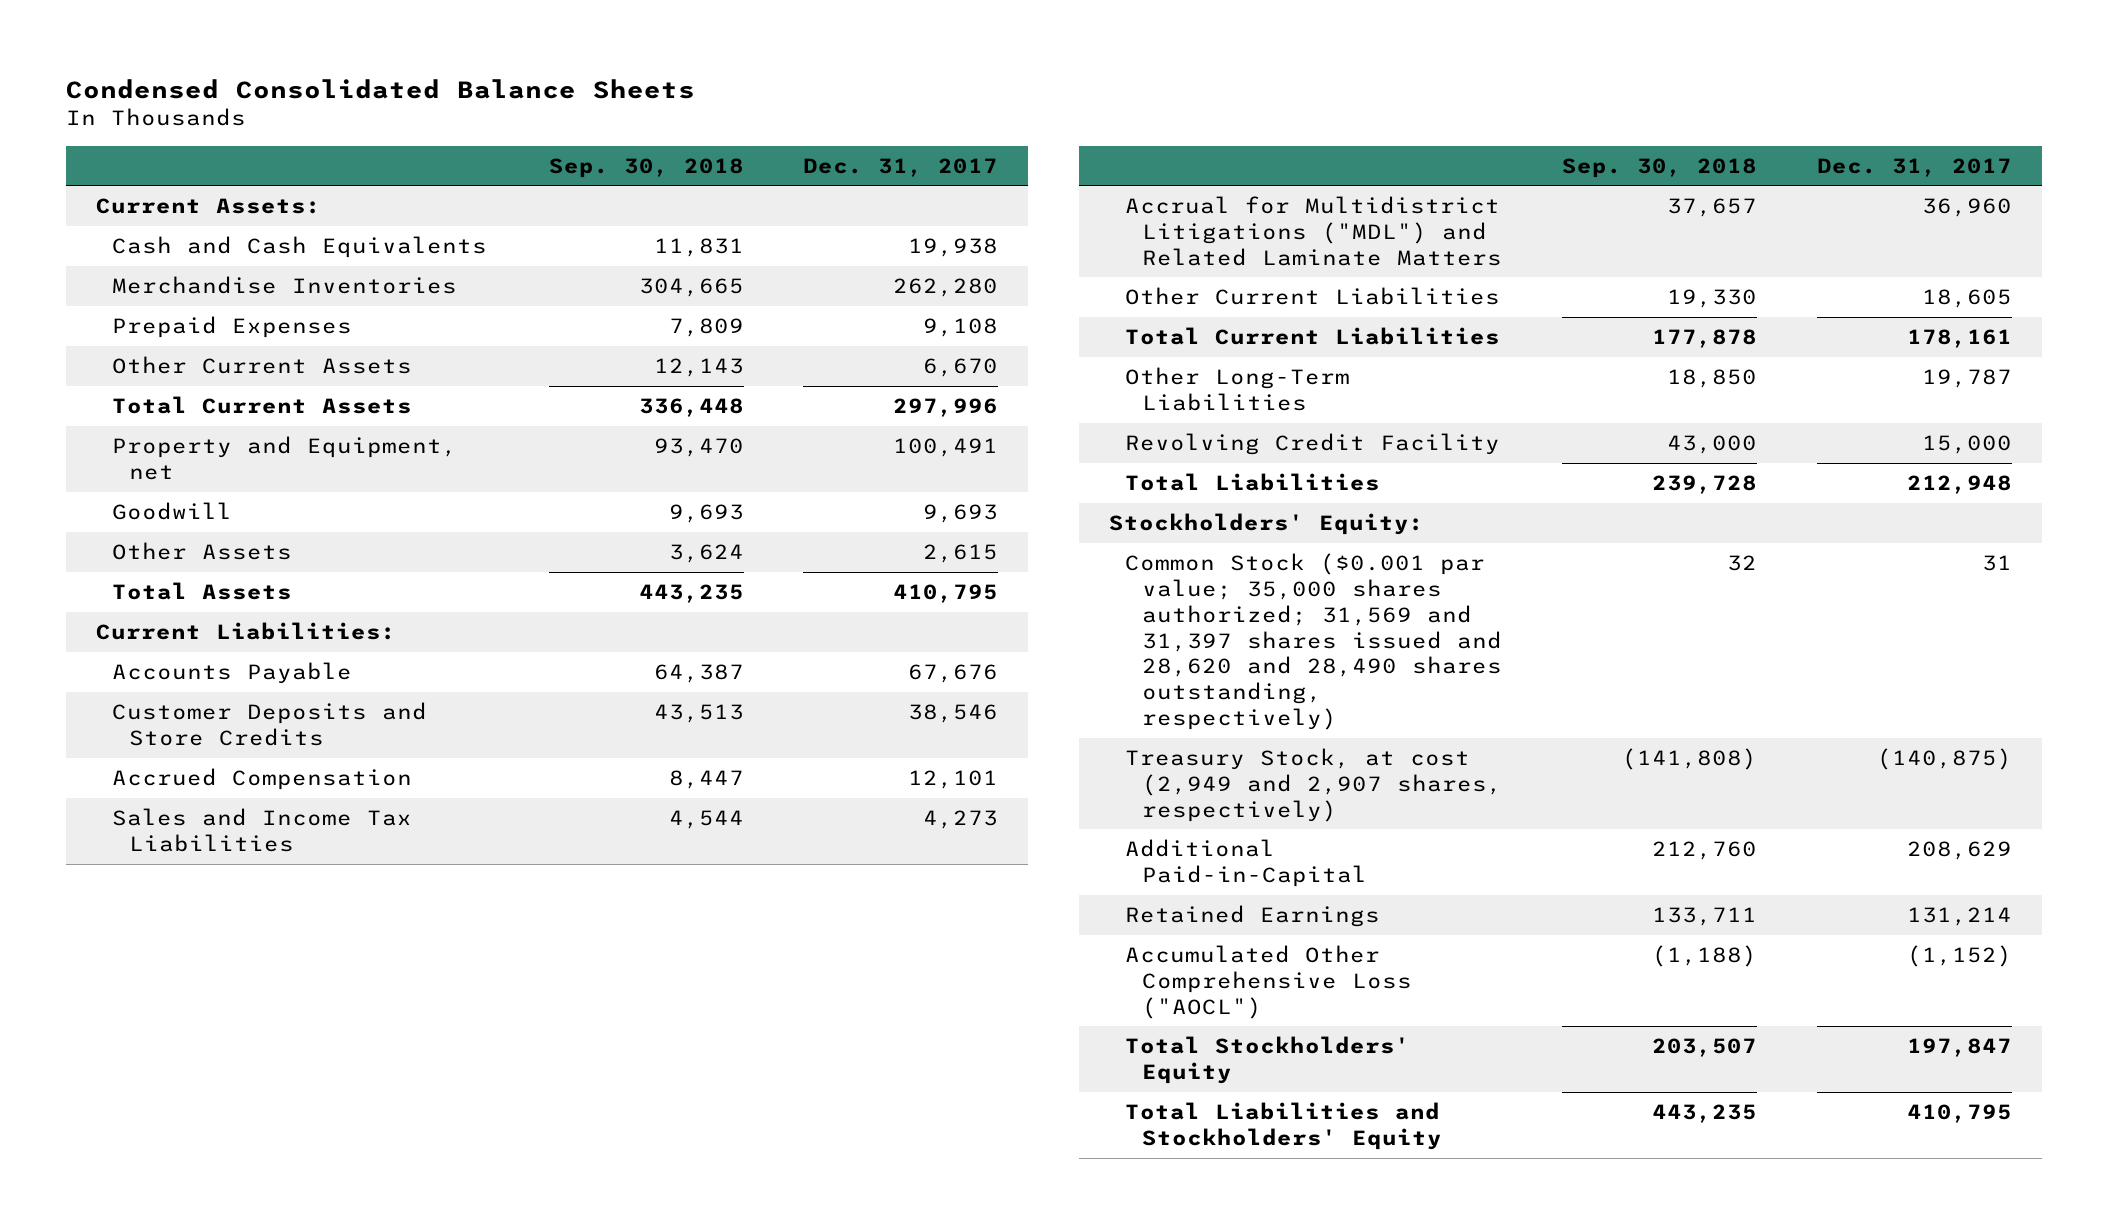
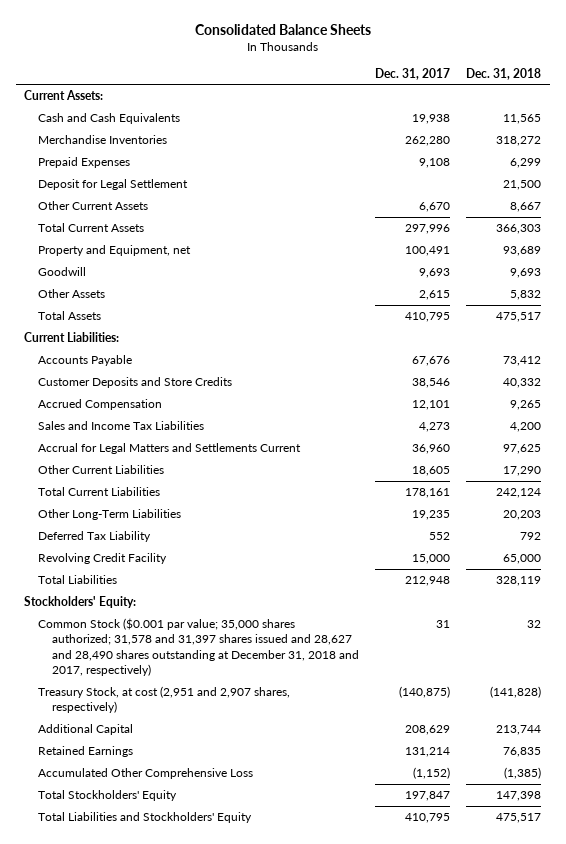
[66,78,696,99] Condensed Consolidated Balance Sheets -> [194,23,371,35] Consolidated Balance Sheets
[548,157,744,178] Sep. 30, 2018 -> none
none -> [466,67,542,80] Dec. 31, 2018
none -> [38,179,189,191] Deposit for Legal Settlement
[1125,196,1502,266] Accrual for Multidistrict Litigations ("MDL") and Related Laminate Matters -> [38,443,302,455] Accrual for Legal Matters and Settlements Current
[1921,369,2012,389] 19,787 -> [412,510,451,521] 19,235
none -> [38,531,152,543] Deferred Tax Liability
[1125,553,1502,731] Common Stock ($0.001 par value; 35,000 shares authorized; 31,569 and 31,397 shares issued and 28,620 and 28,490 shares outstanding, respectively) -> [38,618,359,676] Common Stock ($0.001 par value; 35,000 shares authorized; 31,578 and 31,397 shares issued and 28,627 and 28,490 shares outstanding at December 31, 2018 and 2017, respectively)
[1125,748,1502,822] Treasury Stock, at cost (2,949 and 2,907 shares, respectively) -> [38,686,291,714] Treasury Stock, at cost (2,951 and 2,907 shares, respectively)
[1125,839,1367,887] Additional Paid-in-Capital -> [38,724,134,736] Additional Capital
[1125,945,1412,1019] Accumulated Other Comprehensive Loss ("AOCL") -> [38,768,254,780] Accumulated Other Comprehensive Loss

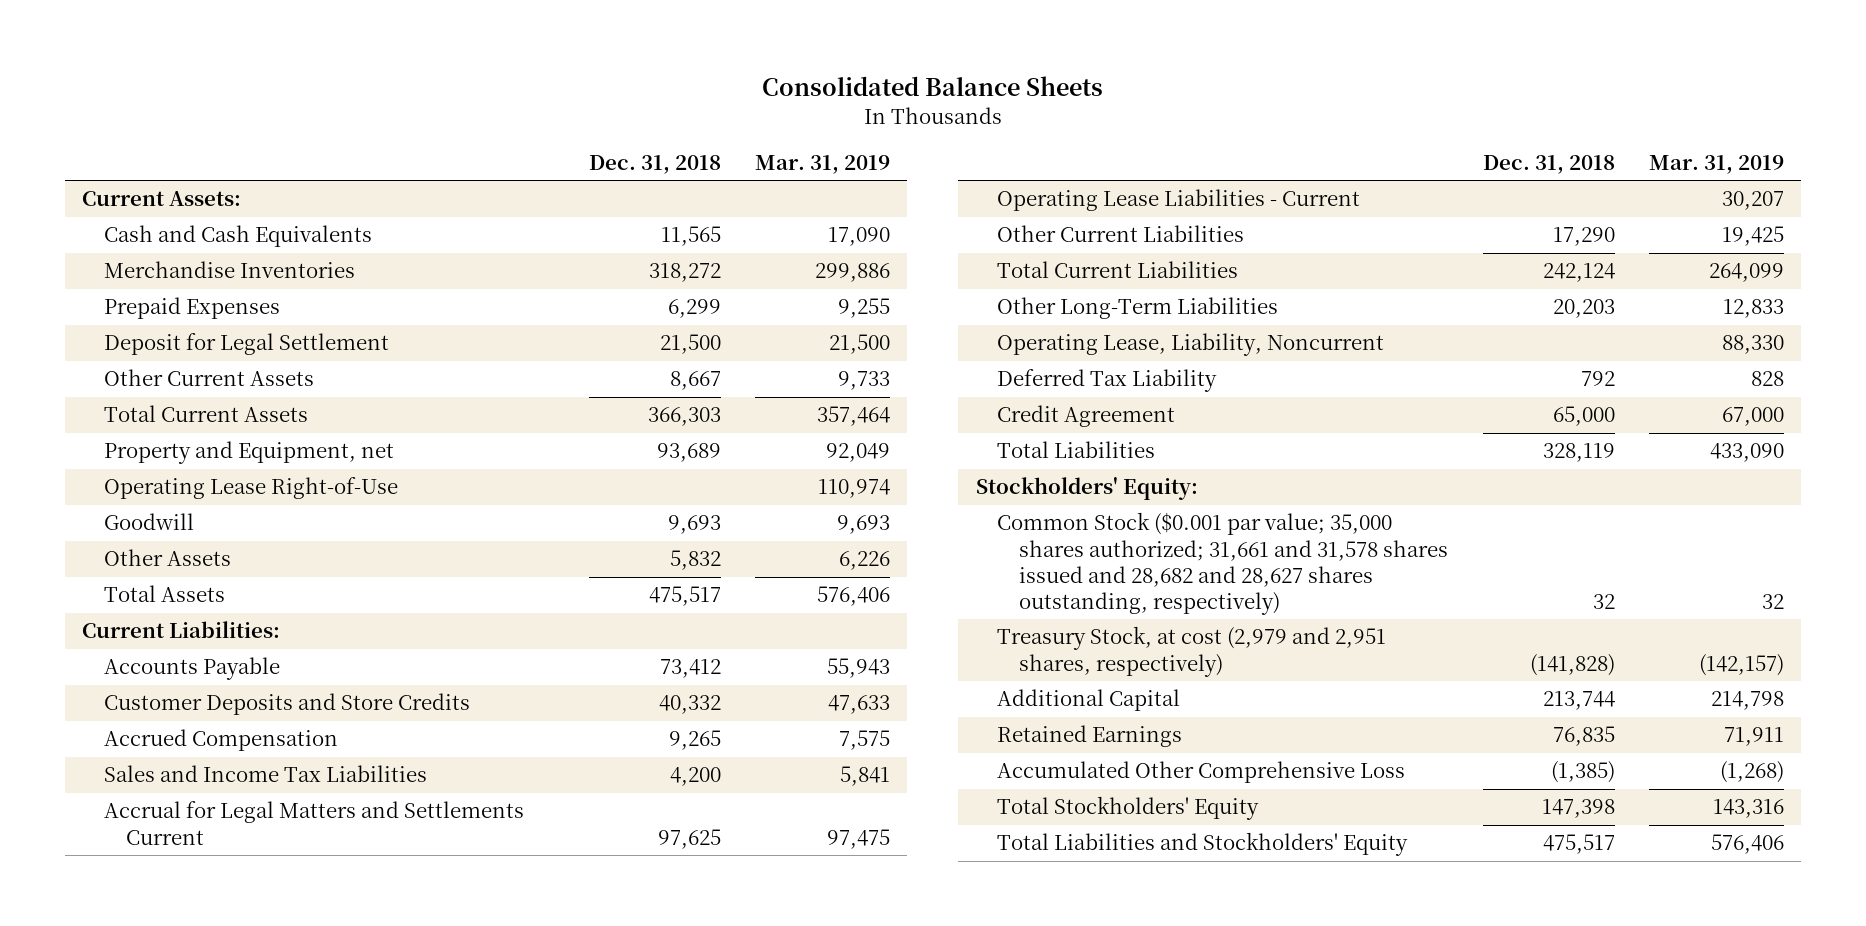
[375,67,451,80] Dec. 31, 2017 -> none
none -> [755,154,891,174] Mar. 31, 2019
none -> [103,477,398,500] Operating Lease Right-of-Use
none -> [997,189,1361,212] Operating Lease Liabilities - Current
none -> [997,333,1385,357] Operating Lease, Liability, Noncurrent
[38,553,168,565] Revolving Credit Facility -> [997,405,1176,428] Credit Agreement
[38,618,359,676] Common Stock ($0.001 par value; 35,000 shares authorized; 31,578 and 31,397 shares issued and 28,627 and 28,490 shares outstanding at December 31, 2018 and 2017, respectively) -> [997,512,1449,615] Common Stock ($0.001 par value; 35,000 shares authorized; 31,661 and 31,578 shares issued and 28,682 and 28,627 shares outstanding, respectively)
[38,686,291,714] Treasury Stock, at cost (2,951 and 2,907 shares, respectively) -> [997,626,1387,677] Treasury Stock, at cost (2,979 and 2,951 shares, respectively)

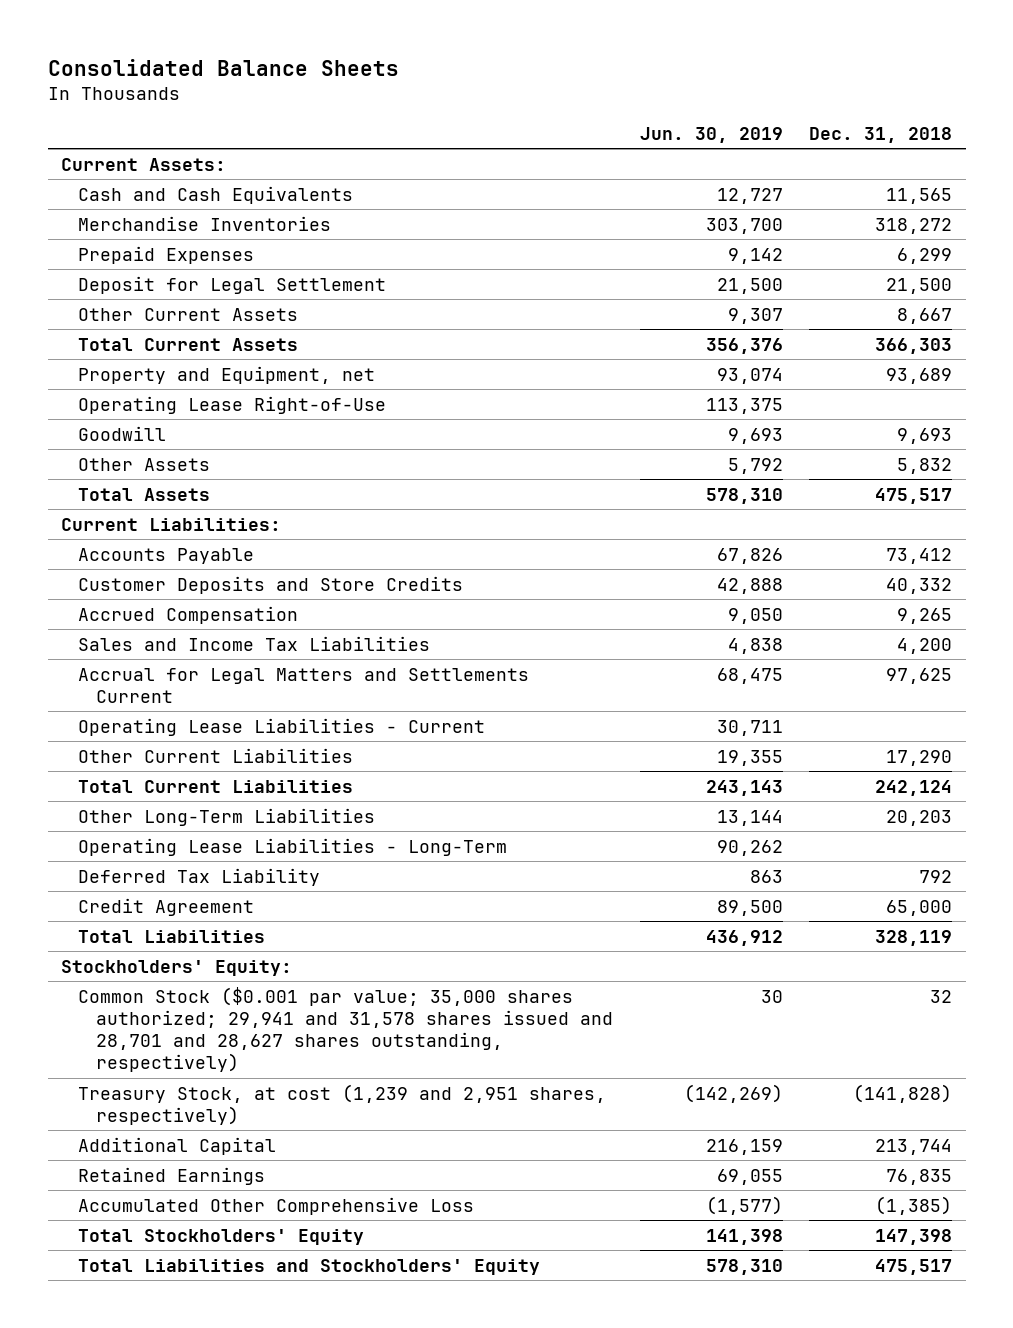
[755,154,891,174] Mar. 31, 2019 -> none
none -> [639,126,783,143] Jun. 30, 2019
[997,333,1385,357] Operating Lease, Liability, Noncurrent -> [78,837,508,856] Operating Lease Liabilities - Long-Term
[997,512,1449,615] Common Stock ($0.001 par value; 35,000 shares authorized; 31,661 and 31,578 shares issued and 28,682 and 28,627 shares outstanding, respectively) -> [78,986,614,1073] Common Stock ($0.001 par value; 35,000 shares authorized; 29,941 and 31,578 shares issued and 28,701 and 28,627 shares outstanding, respectively)
[997,626,1387,677] Treasury Stock, at cost (2,979 and 2,951 shares, respectively) -> [78,1083,607,1125] Treasury Stock, at cost (1,239 and 2,951 shares, respectively)

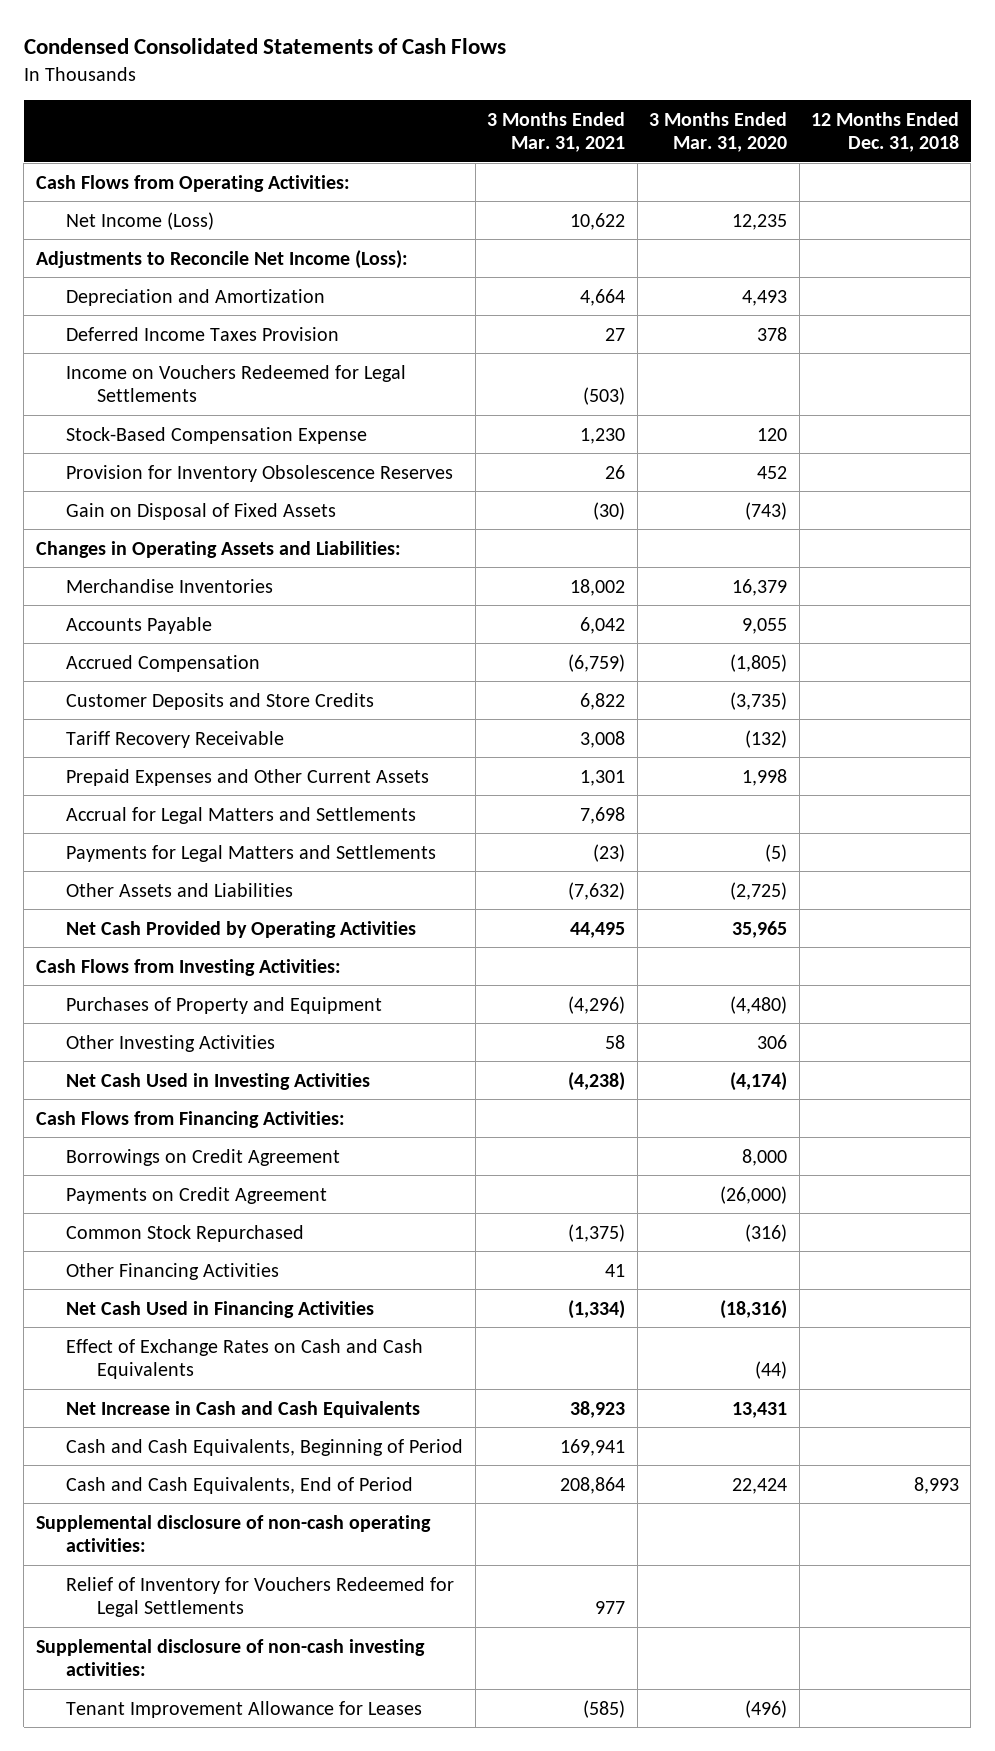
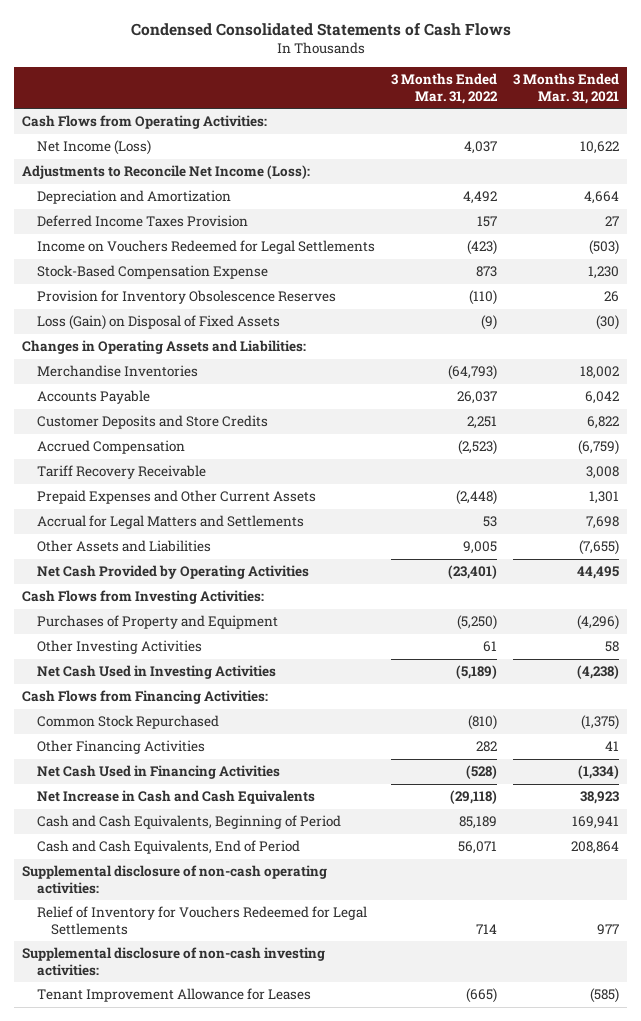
[649,112,788,153] 3 Months Ended Mar. 31, 2020 -> none
[810,112,959,153] 12 Months Ended Dec. 31, 2018 -> none
none -> [390,72,498,104] 3 Months Ended Mar. 31, 2022
[66,502,337,520] Gain on Disposal of Fixed Assets -> [36,315,280,331] Loss (Gain) on Disposal of Fixed Assets
[66,654,261,672] Accrued Compensation -> [36,440,185,455] Accrued Compensation
[66,844,437,862] Payments for Legal Matters and Settlements -> none
[568,881,626,900] (7,632) -> [578,540,619,556] (7,655)
[66,1148,341,1166] Borrowings on Credit Agreement -> none
[66,1186,328,1204] Payments on Credit Agreement -> none
[66,1338,424,1379] Effect of Exchange Rates on Cash and Cash Equivalents -> none

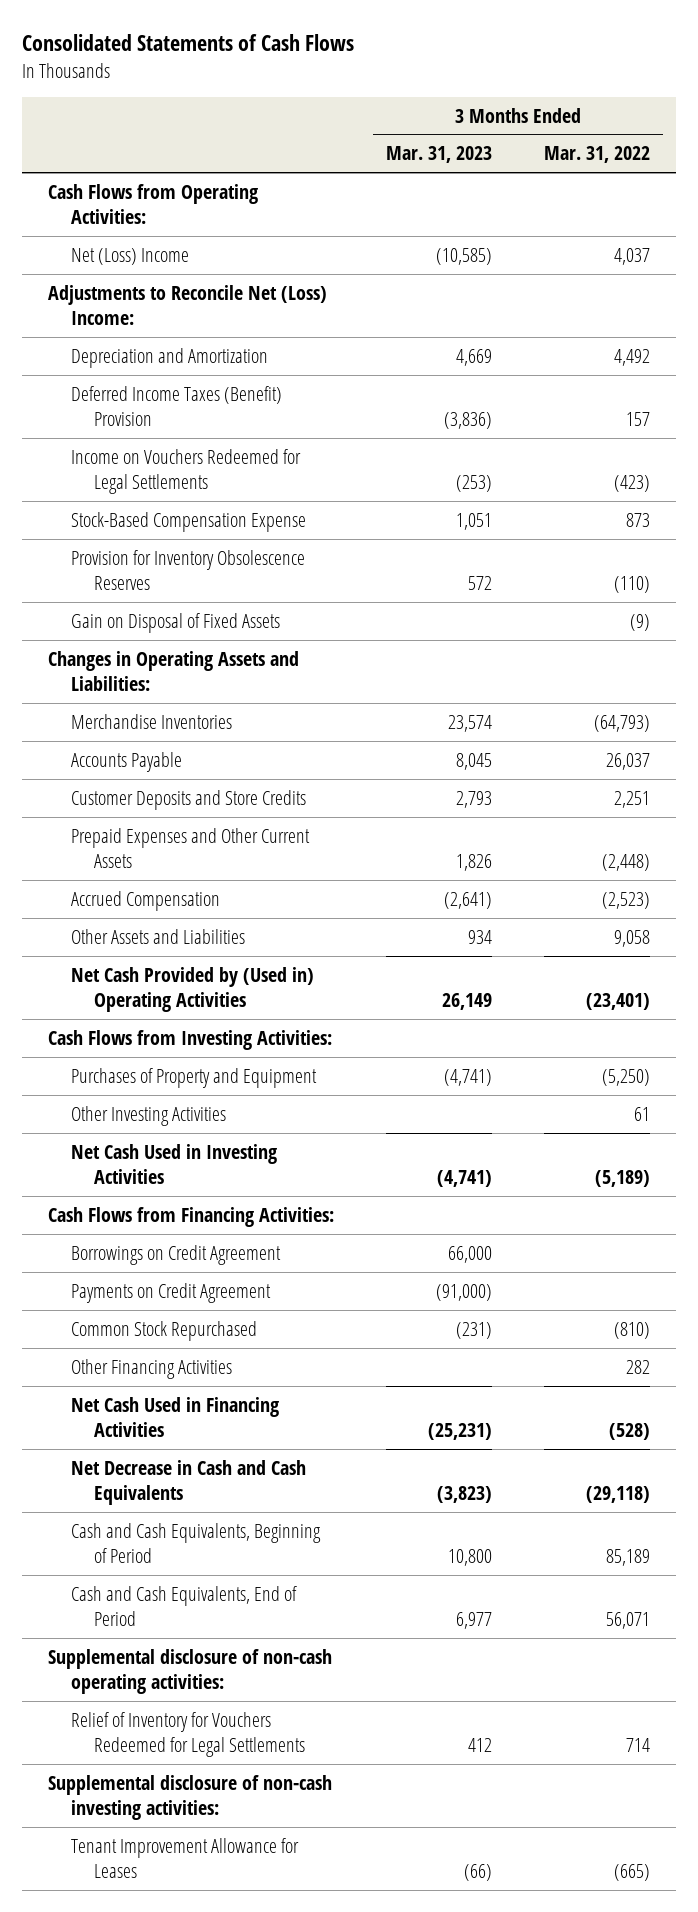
[130,23,511,37] Condensed Consolidated Statements of Cash Flows -> [21,34,354,52] Consolidated Statements of Cash Flows
[512,72,619,104] 3 Months Ended Mar. 31, 2021 -> none
none -> [385,146,492,164] Mar. 31, 2023
[36,140,151,156] Net Income (Loss) -> [70,247,189,265] Net (Loss) Income
[22,165,311,180] Adjustments to Reconcile Net Income (Loss): -> [47,284,327,325] Adjustments to Reconcile Net (Loss) Income:
[36,215,248,228] Deferred Income Taxes Provision -> [70,385,282,426] Deferred Income Taxes (Benefit) Provision
[36,315,280,331] Loss (Gain) on Disposal of Fixed Assets -> [70,612,280,633] Gain on Disposal of Fixed Assets
[36,465,206,480] Tariff Recovery Receivable -> none
[36,515,304,530] Accrual for Legal Matters and Settlements -> none
[36,440,185,455] Accrued Compensation -> [70,890,220,911] Accrued Compensation
[462,541,497,555] 9,005 -> [613,929,650,947] 9,058
[36,565,309,580] Net Cash Provided by Operating Activities -> [70,966,314,1012] Net Cash Provided by (Used in) Operating Activities
none -> [70,1244,281,1265] Borrowings on Credit Agreement
none -> [70,1282,271,1303] Payments on Credit Agreement
[36,790,315,805] Net Increase in Cash and Cash Equivalents -> [70,1459,306,1505] Net Decrease in Cash and Cash Equivalents

